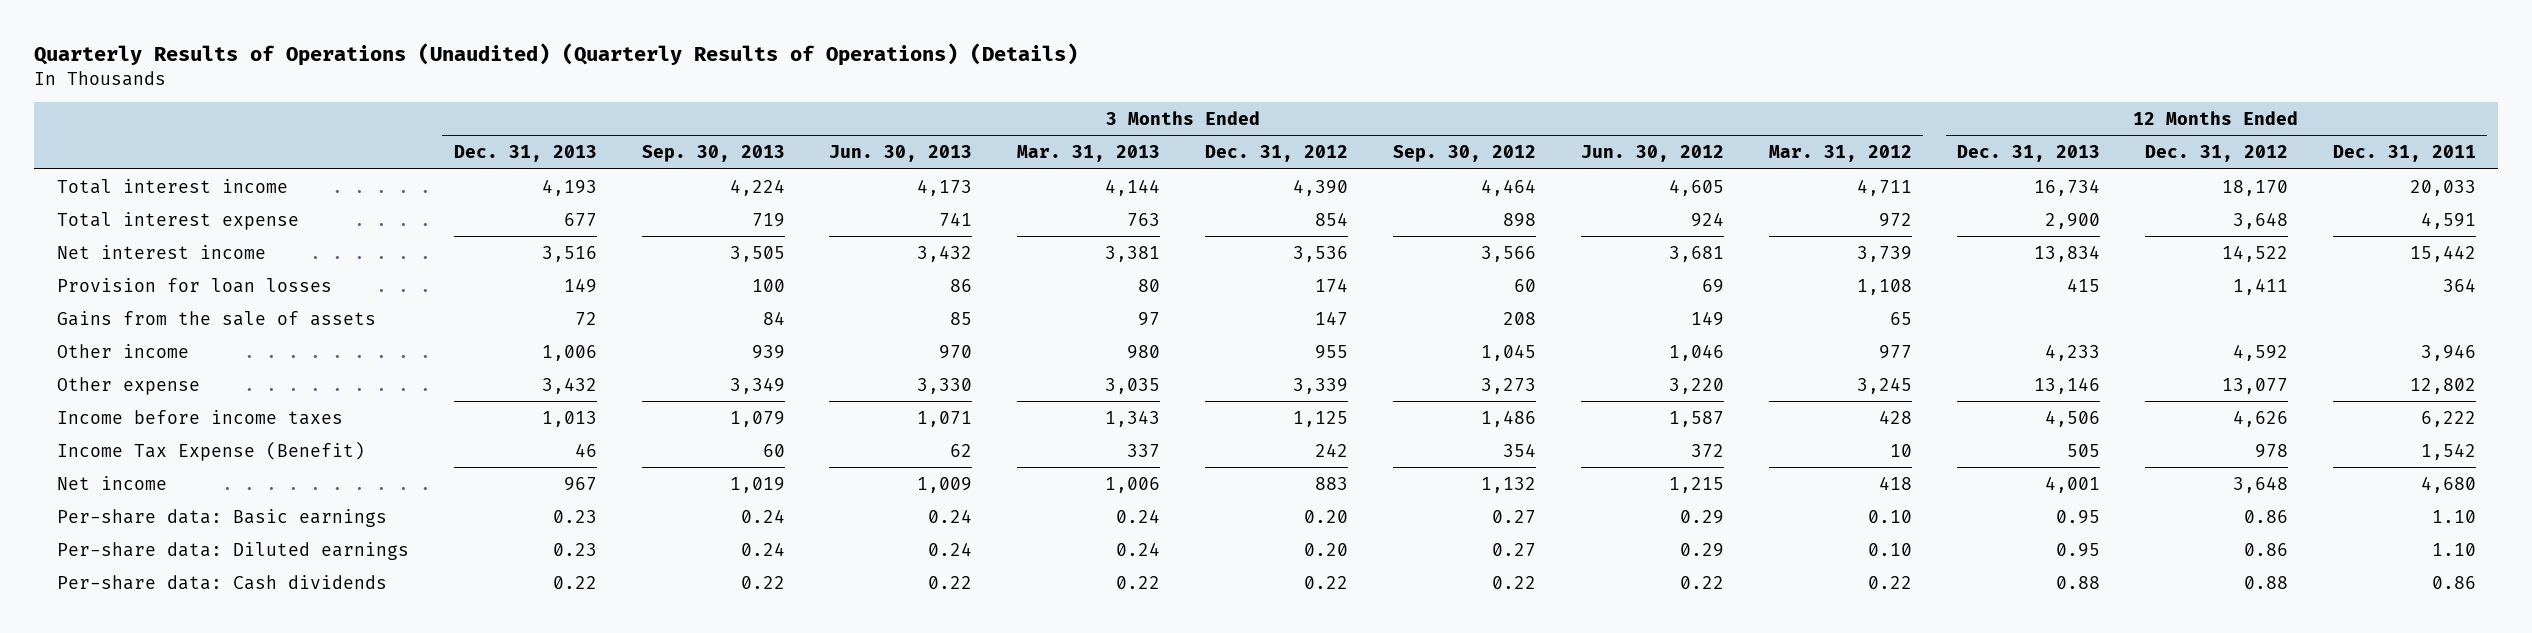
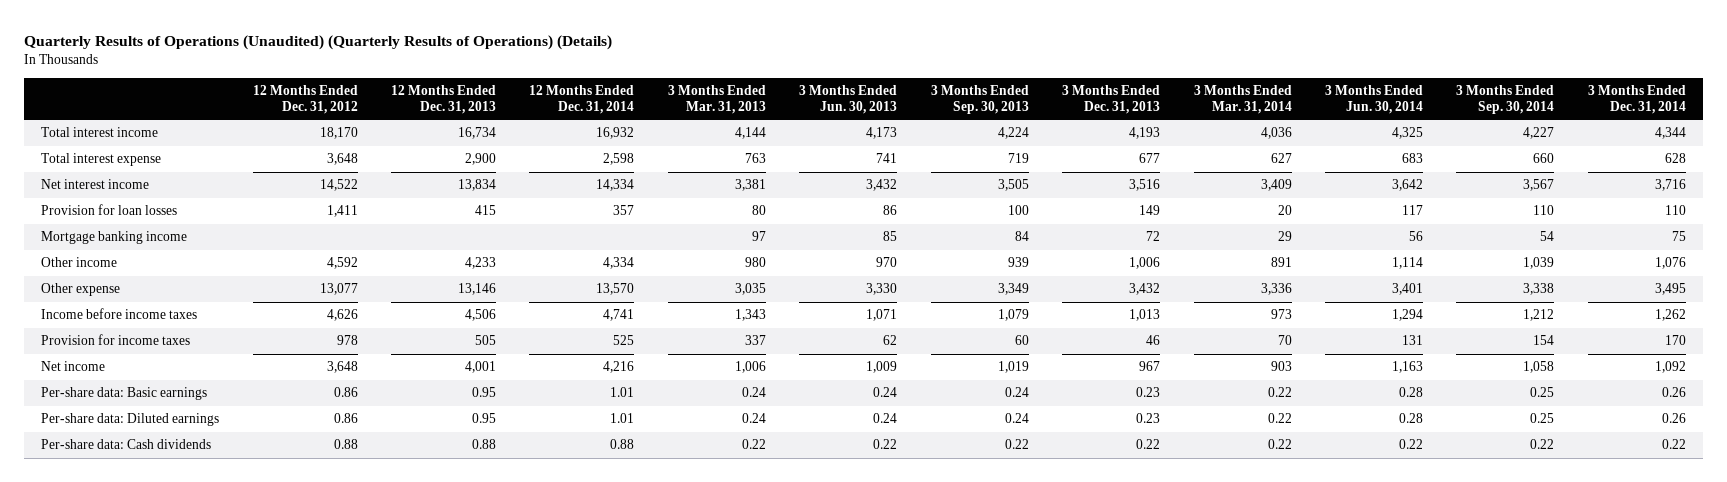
[1205,144,1349,162] Dec. 31, 2012 -> none
[1393,144,1537,162] Sep. 30, 2012 -> none
[1581,144,1725,162] Jun. 30, 2012 -> none
[1769,144,1913,162] Mar. 31, 2012 -> none
[2332,144,2476,162] Dec. 31, 2011 -> none
none -> [529,85,635,115] 12 Months Ended Dec. 31, 2014
none -> [1193,85,1292,115] 3 Months Ended Mar. 31, 2014
none -> [1324,85,1423,115] 3 Months Ended Jun. 30, 2014
none -> [1456,85,1555,115] 3 Months Ended Sep. 30, 2014
none -> [1587,85,1686,115] 3 Months Ended Dec. 31, 2014
[56,310,376,326] Gains from the sale of assets -> [41,231,188,245] Mortgage banking income
[56,440,365,461] Income Tax Expense (Benefit) -> [41,334,191,346] Provision for income taxes

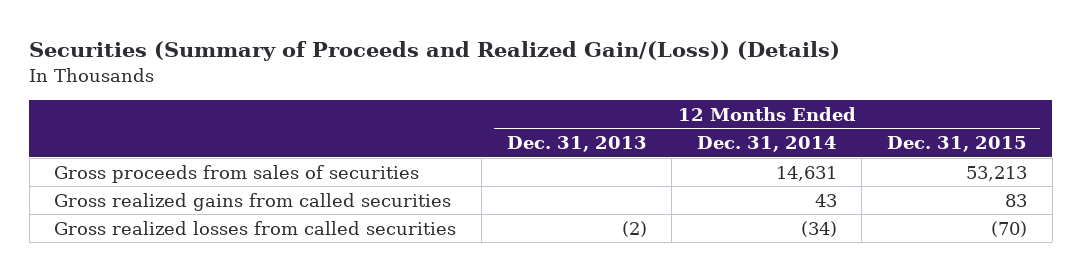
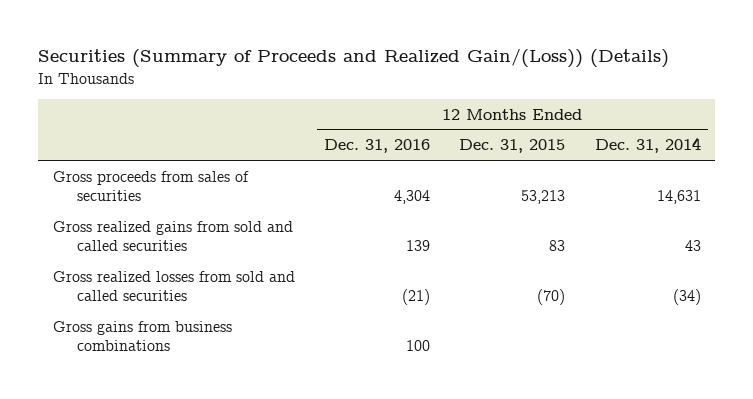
[506,136,647,153] Dec. 31, 2013 -> none
none -> [323,139,430,154] Dec. 31, 2016
[54,192,452,211] Gross realized gains from called securities -> [52,220,293,252] Gross realized gains from sold and called securities
[54,220,457,235] Gross realized losses from called securities -> [52,270,295,302] Gross realized losses from sold and called securities
none -> [52,320,232,352] Gross gains from business combinations

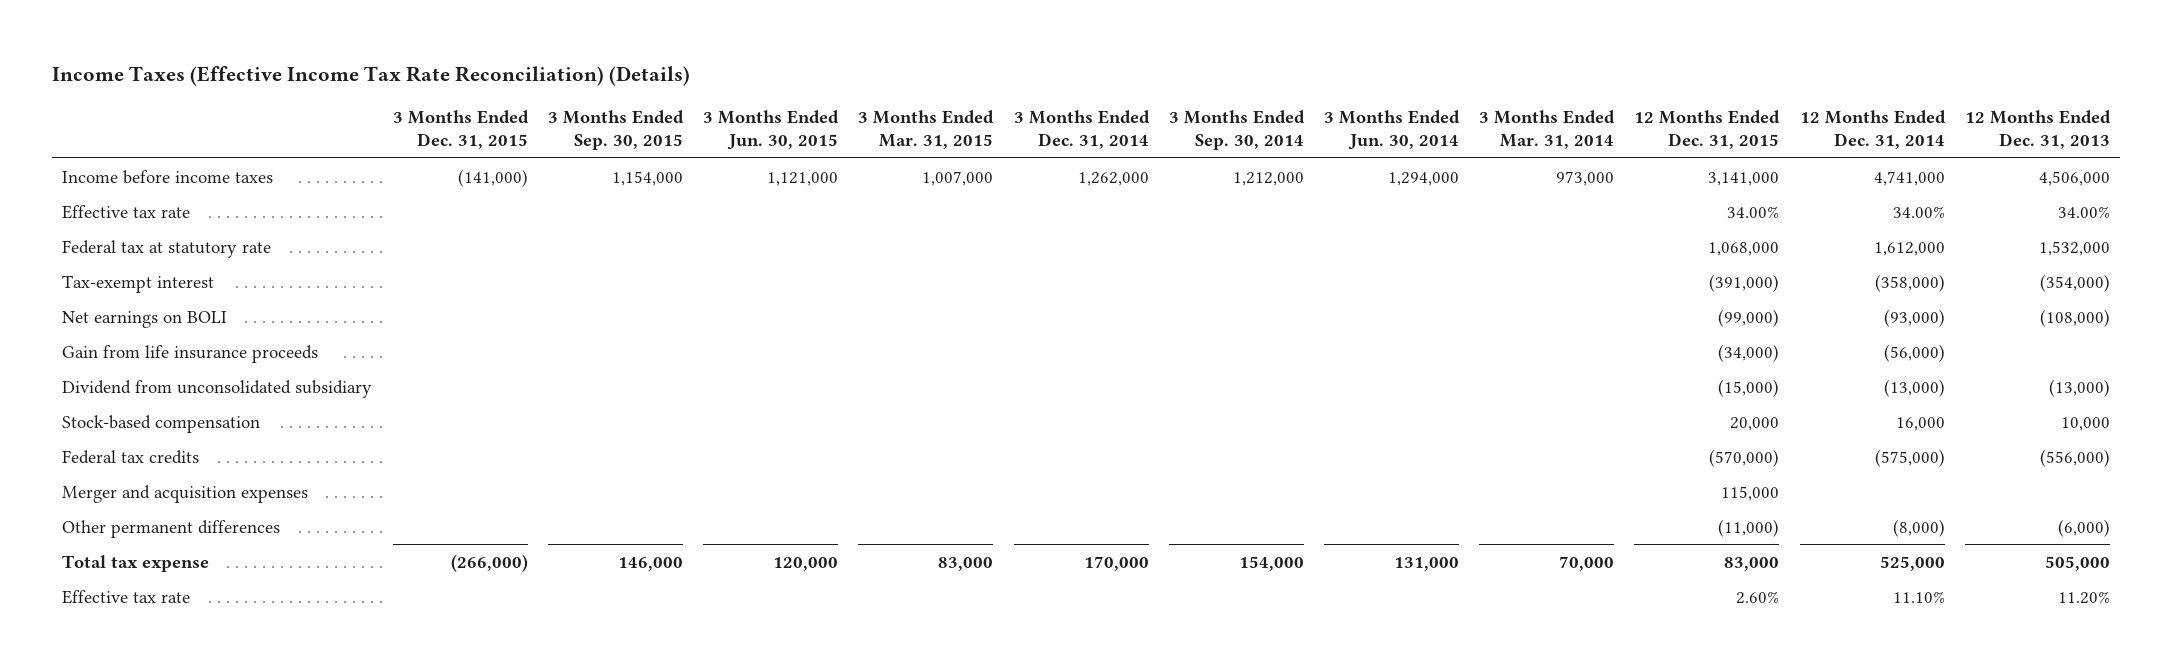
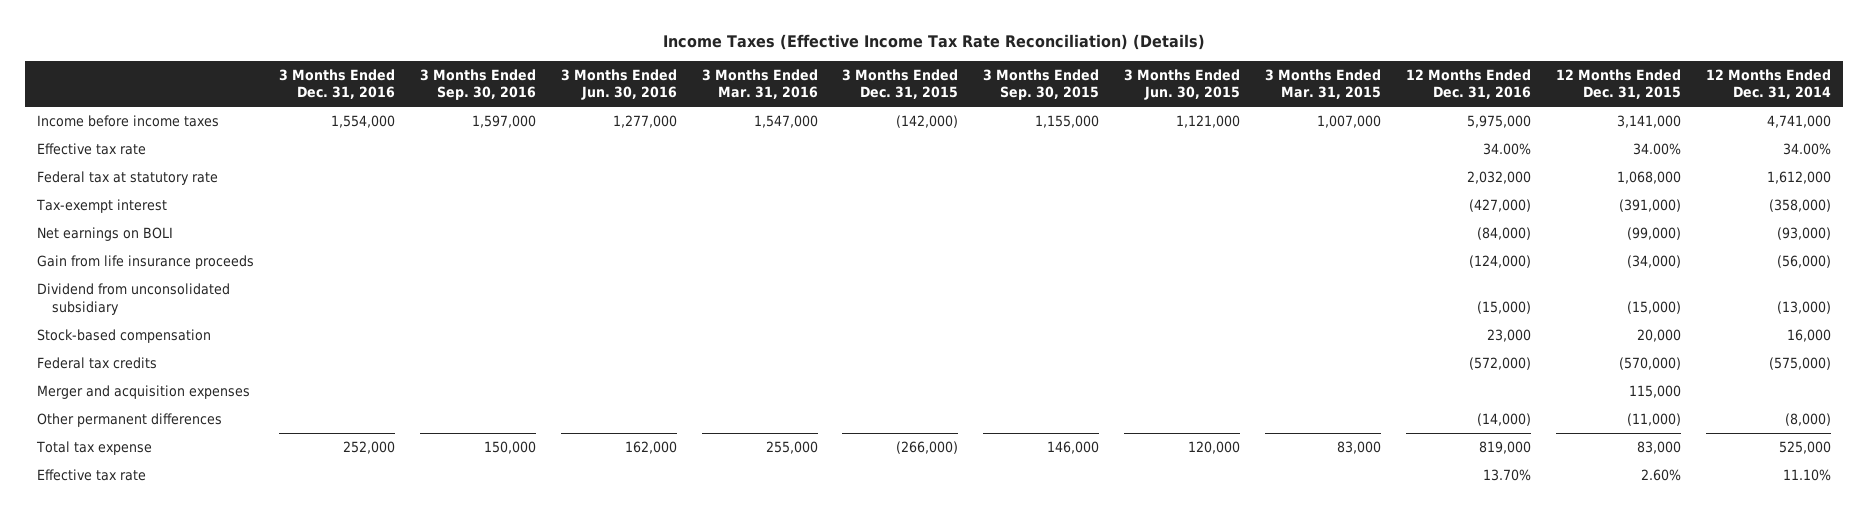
[1013,109,1150,150] 3 Months Ended Dec. 31, 2014 -> none
[1168,109,1305,151] 3 Months Ended Sep. 30, 2014 -> none
[1324,109,1461,151] 3 Months Ended Jun. 30, 2014 -> none
[1479,109,1616,150] 3 Months Ended Mar. 31, 2014 -> none
[1964,109,2111,150] 12 Months Ended Dec. 31, 2013 -> none
none -> [278,68,395,100] 3 Months Ended Dec. 31, 2016
none -> [419,68,536,101] 3 Months Ended Sep. 30, 2016
none -> [560,68,677,101] 3 Months Ended Jun. 30, 2016
none -> [701,68,818,100] 3 Months Ended Mar. 31, 2016
none -> [1405,68,1531,100] 12 Months Ended Dec. 31, 2016
[457,168,528,187] (141,000) -> [896,115,959,129] (142,000)
[611,170,683,186] 1,154,000 -> [1035,115,1100,129] 1,155,000

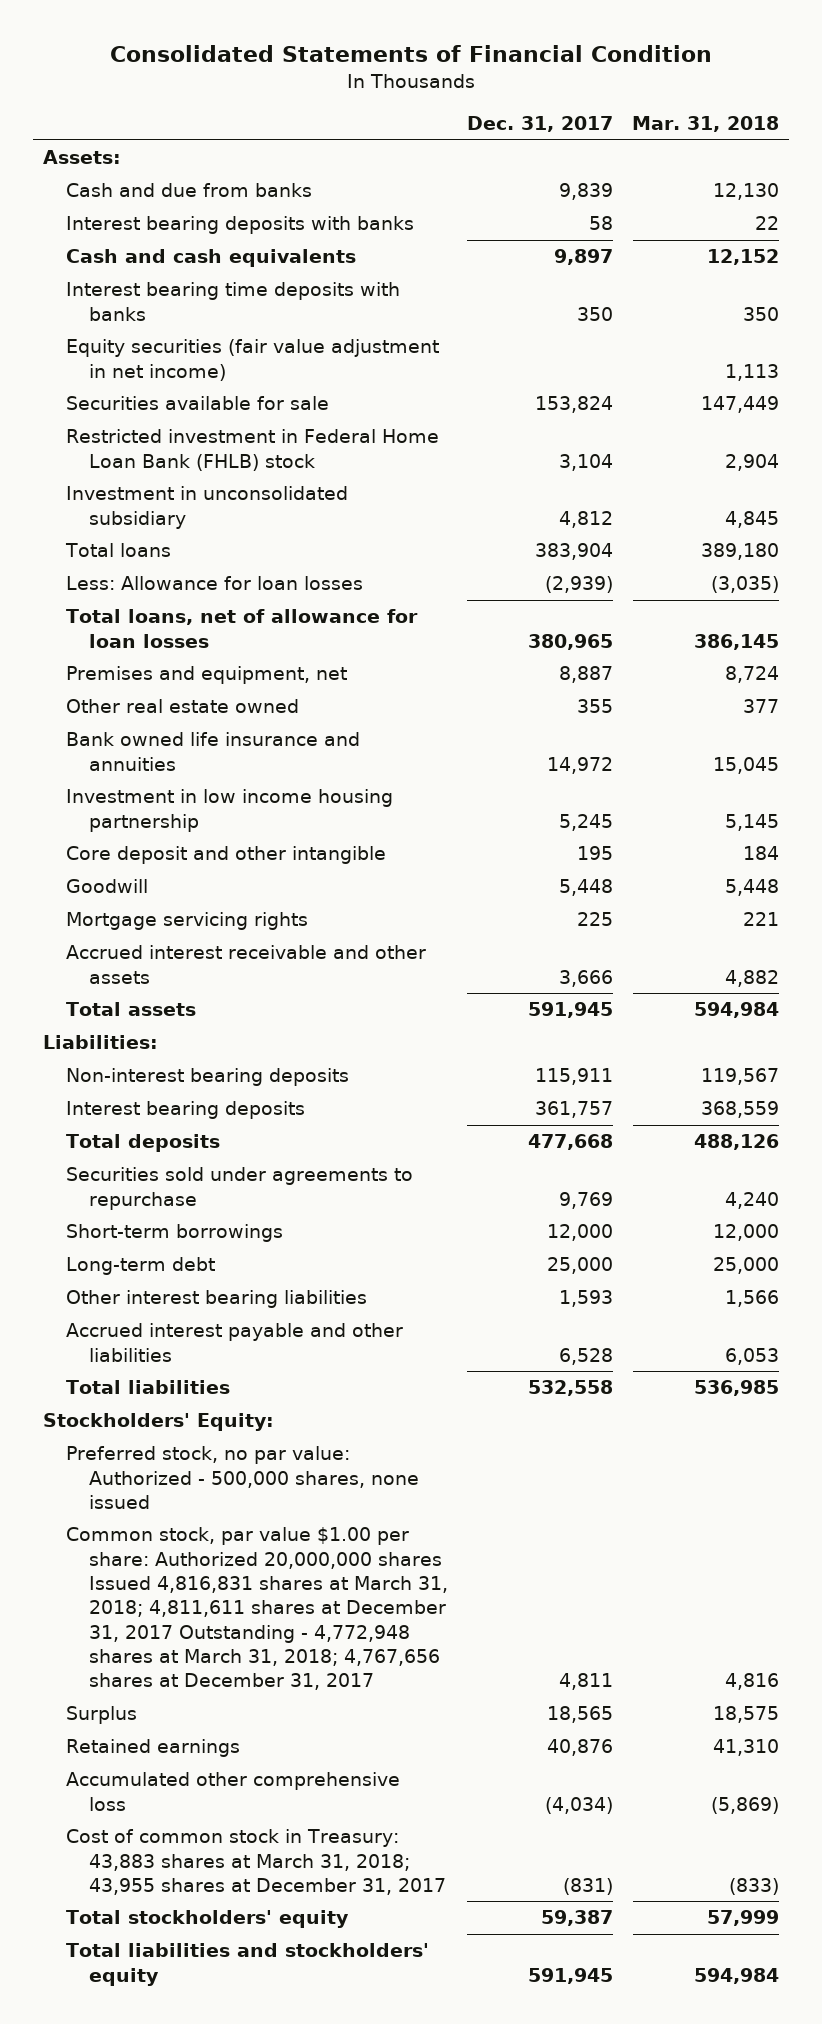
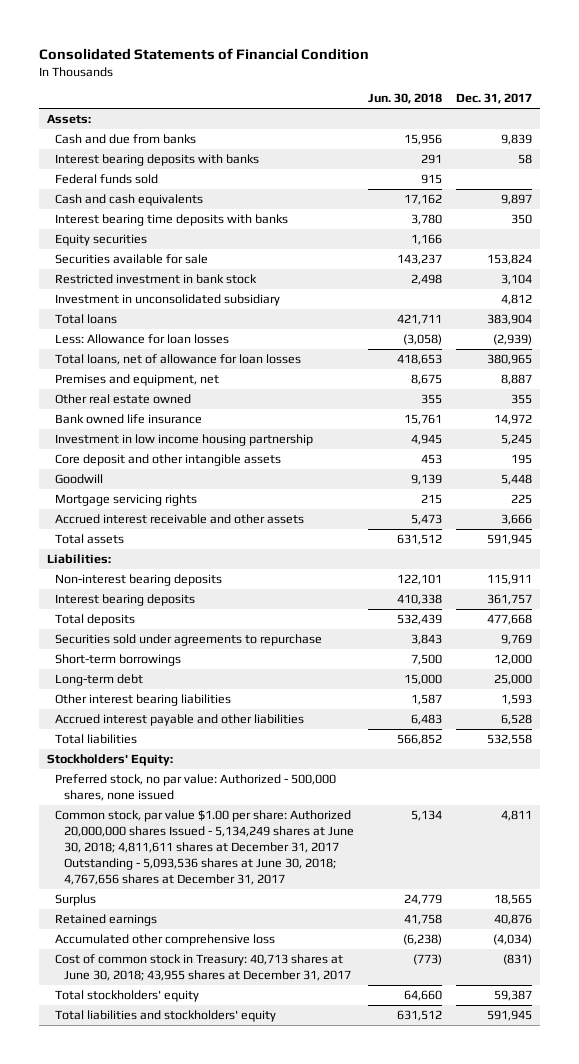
[632,116,780,133] Mar. 31, 2018 -> none
none -> [368,93,443,105] Jun. 30, 2018
none -> [55,174,159,185] Federal funds sold
[65,339,439,381] Equity securities (fair value adjustment in net income) -> [55,234,148,247] Equity securities
[65,429,439,471] Restricted investment in Federal Home Loan Bank (FHLB) stock -> [55,274,258,285] Restricted investment in bank stock
[65,732,360,771] Bank owned life insurance and annuities -> [55,414,203,425] Bank owned life insurance
[65,846,386,865] Core deposit and other intangible -> [55,454,282,467] Core deposit and other intangible assets
[65,1527,448,1691] Common stock, par value $1.00 per share: Authorized 20,000,000 shares Issued 4,816,831 shares at March 31, 2018; 4,811,611 shares at December 31, 2017 Outstanding - 4,772,948 shares at March 31, 2018; 4,767,656 shares at December 31, 2017 -> [55,810,355,886] Common stock, par value $1.00 per share: Authorized 20,000,000 shares Issued - 5,134,249 shares at June 30, 2018; 4,811,611 shares at December 31, 2017 Outstanding - 5,093,536 shares at June 30, 2018; 4,767,656 shares at December 31, 2017
[65,1829,446,1895] Cost of common stock in Treasury: 43,883 shares at March 31, 2018; 43,955 shares at December 31, 2017 -> [55,954,352,982] Cost of common stock in Treasury: 40,713 shares at June 30, 2018; 43,955 shares at December 31, 2017

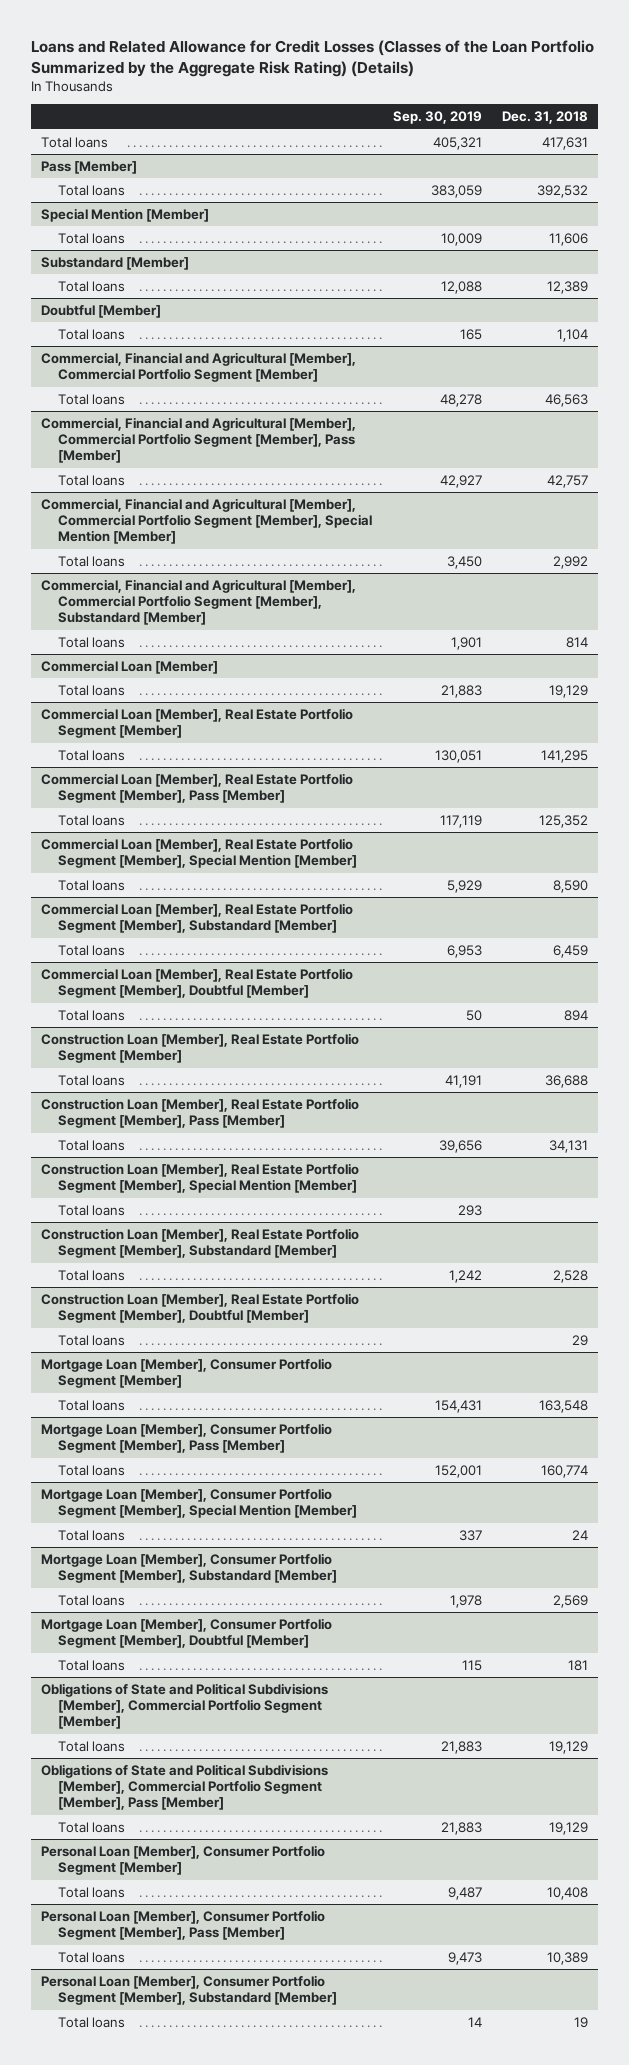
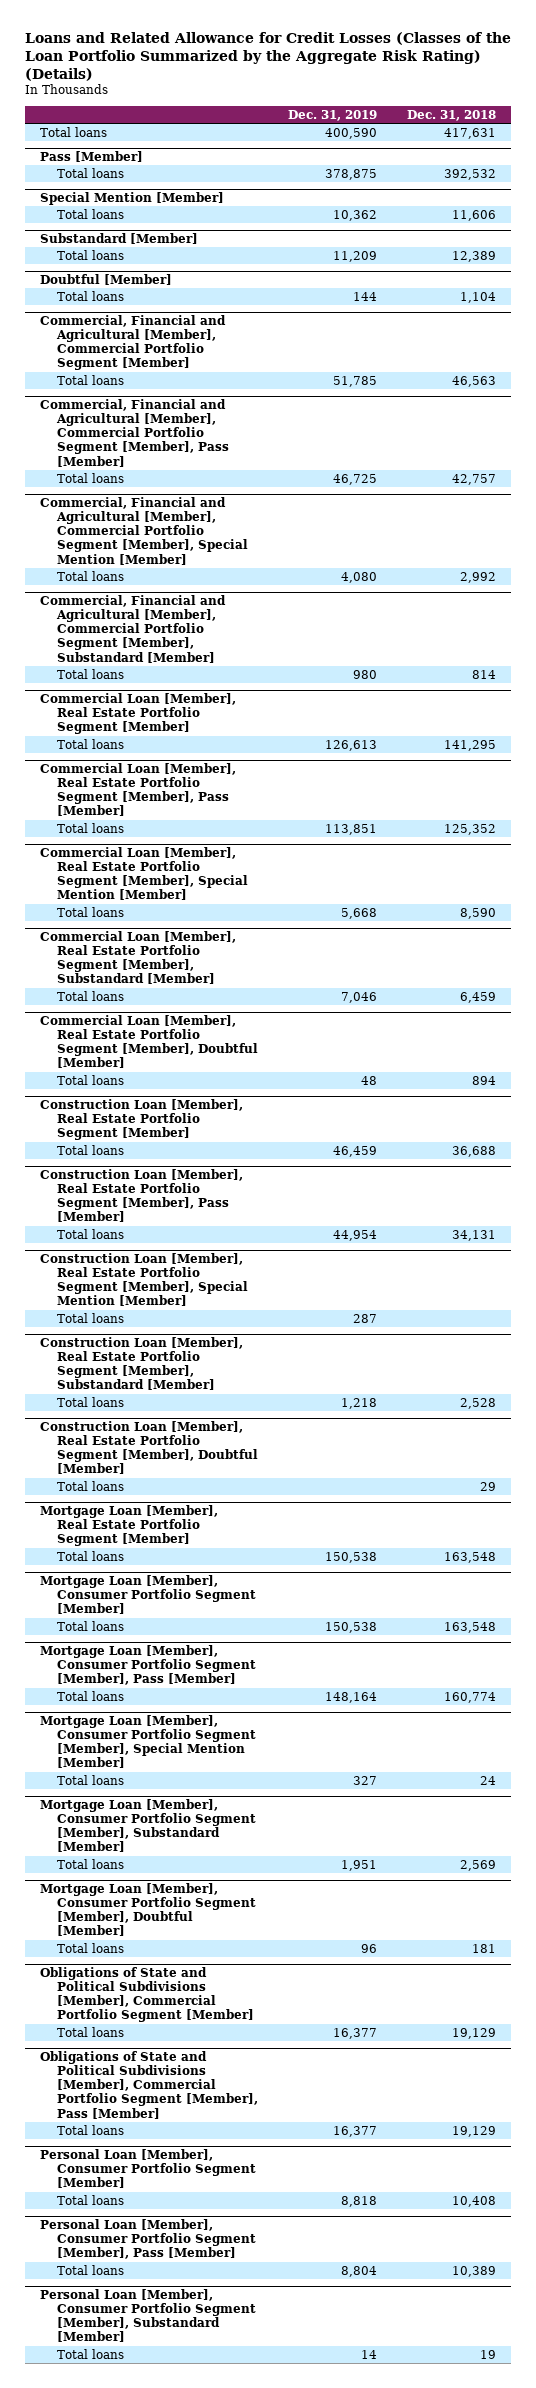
[392,111,482,125] Sep. 30, 2019 -> none
none -> [287,109,377,121] Dec. 31, 2019
[41,659,219,674] Commercial Loan [Member] -> none
[58,684,126,696] Total loans -> none
none -> [39,1504,218,1547] Mortgage Loan [Member], Real Estate Portfolio Segment [Member]
none -> [56,1550,124,1561] Total loans

